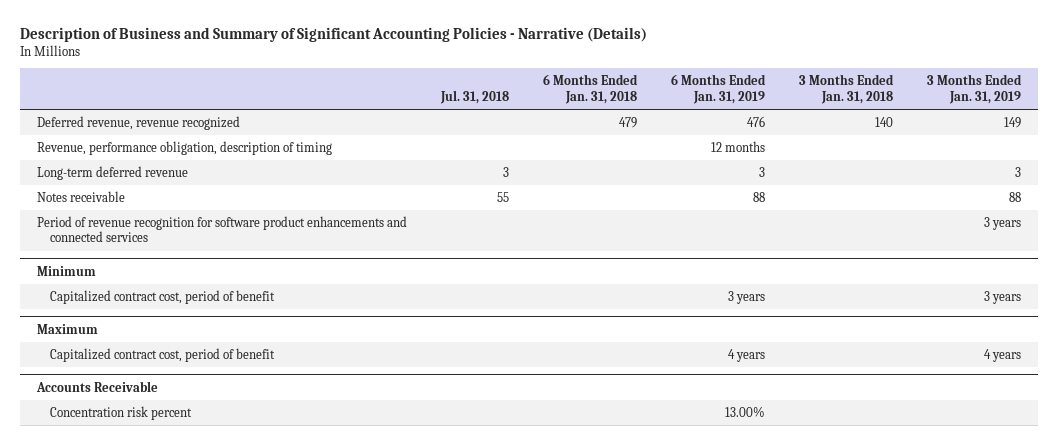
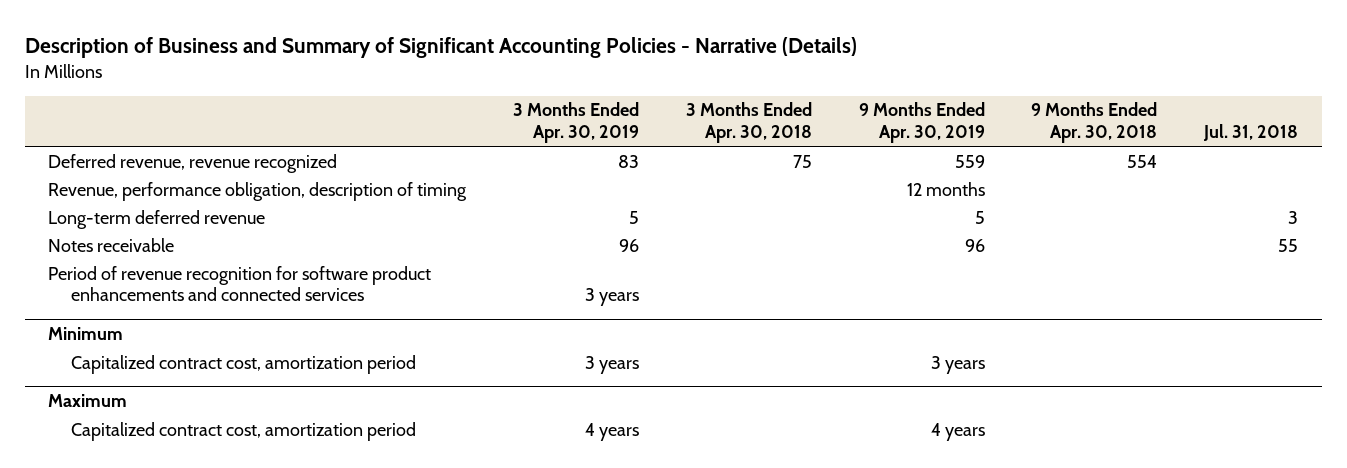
[542,74,638,104] 6 Months Ended Jan. 31, 2018 -> none
[670,74,766,104] 6 Months Ended Jan. 31, 2019 -> none
[798,74,894,104] 3 Months Ended Jan. 31, 2018 -> none
[926,74,1022,104] 3 Months Ended Jan. 31, 2019 -> none
none -> [513,102,640,144] 3 Months Ended Apr. 30, 2019
none -> [685,102,812,144] 3 Months Ended Apr. 30, 2018
none -> [858,102,985,144] 9 Months Ended Apr. 30, 2019
none -> [1031,102,1158,144] 9 Months Ended Apr. 30, 2018
[49,289,275,304] Capitalized contract cost, period of benefit -> [71,354,417,374] Capitalized contract cost, amortization period
[36,380,159,392] Accounts Receivable -> none
[49,405,192,420] Concentration risk percent -> none
[49,347,275,362] Capitalized contract cost, period of benefit -> [71,421,417,441] Capitalized contract cost, amortization period

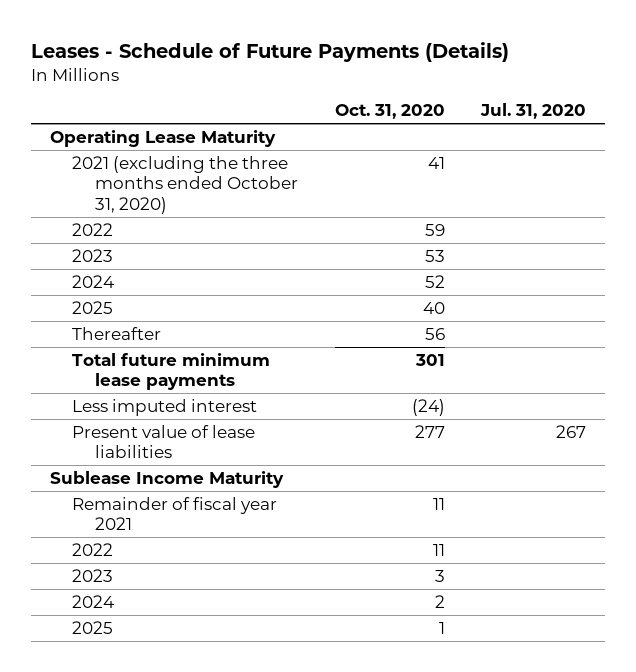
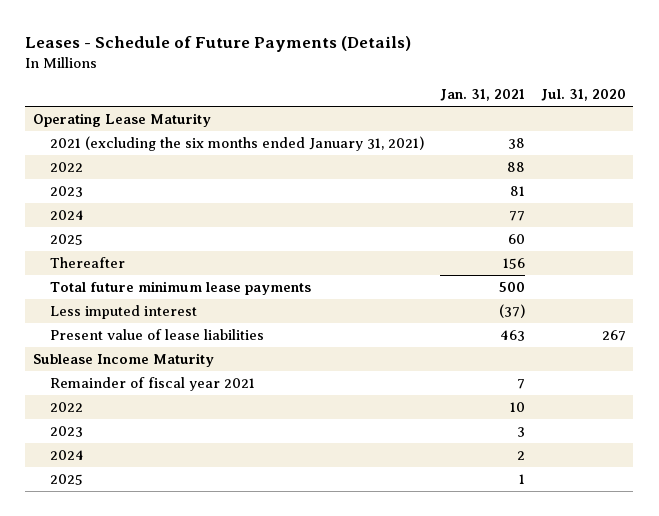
[334,104,445,120] Oct. 31, 2020 -> none
none -> [439,89,525,102] Jan. 31, 2021
[72,155,298,214] 2021 (excluding the three months ended October 31, 2020) -> [50,136,425,152] 2021 (excluding the six months ended January 31, 2021)

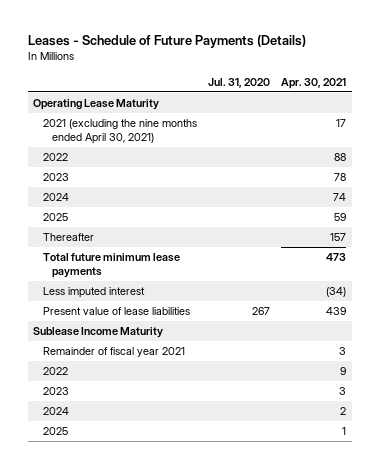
[439,89,525,102] Jan. 31, 2021 -> none
none -> [281,77,347,89] Apr. 30, 2021
[50,136,425,152] 2021 (excluding the six months ended January 31, 2021) -> [42,119,197,144] 2021 (excluding the nine months ended April 30, 2021)

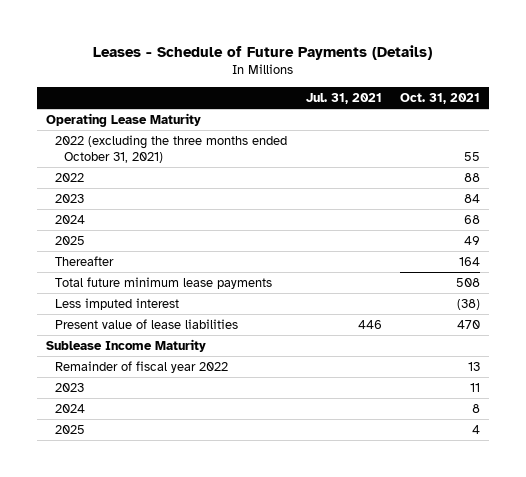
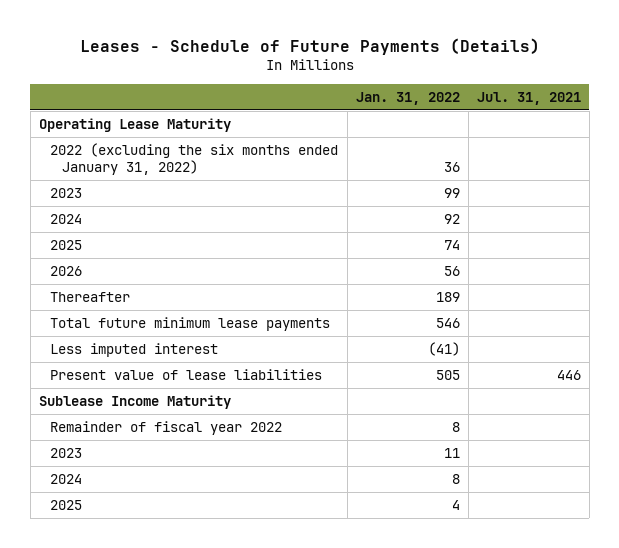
[399,92,480,104] Oct. 31, 2021 -> none
none -> [355,91,460,105] Jan. 31, 2022
[55,173,85,183] 2022 -> none
[55,135,288,164] 2022 (excluding the three months ended October 31, 2021) -> [50,143,339,175] 2022 (excluding the six months ended January 31, 2022)
none -> [50,266,83,277] 2026

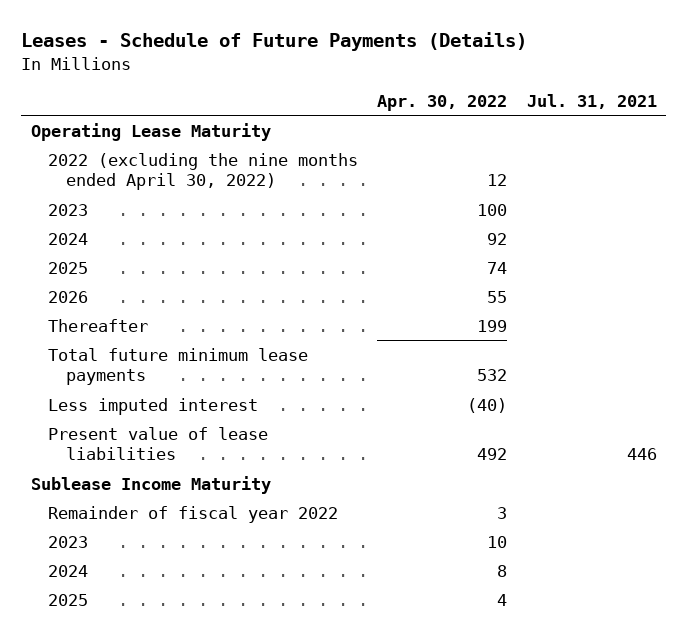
[355,91,460,105] Jan. 31, 2022 -> none
none -> [377,94,508,111] Apr. 30, 2022
[50,143,339,175] 2022 (excluding the six months ended January 31, 2022) -> [48,152,359,191] 2022 (excluding the nine months ended April 30, 2022)

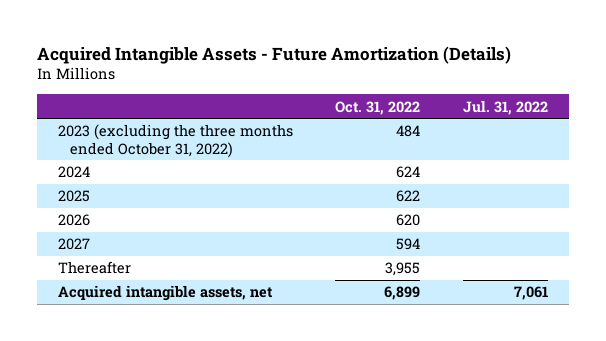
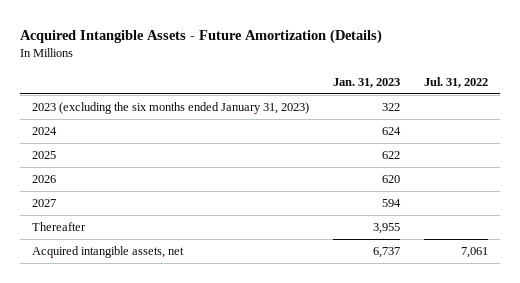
[335,100,421,115] Oct. 31, 2022 -> none
none -> [333,77,401,88] Jan. 31, 2023
[57,124,293,158] 2023 (excluding the three months ended October 31, 2022) -> [32,102,310,115] 2023 (excluding the six months ended January 31, 2023)

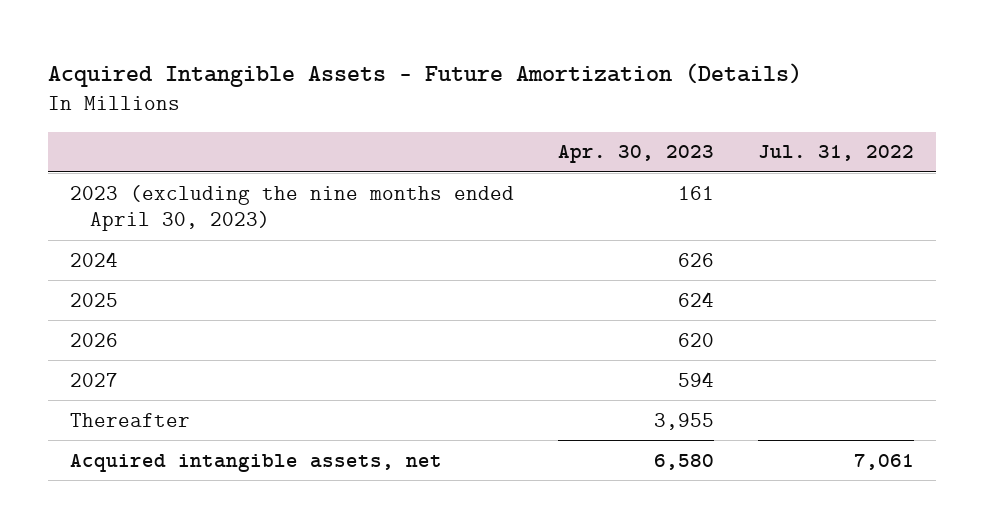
[333,77,401,88] Jan. 31, 2023 -> none
none -> [557,145,714,164] Apr. 30, 2023
[32,102,310,115] 2023 (excluding the six months ended January 31, 2023) -> [69,184,514,232] 2023 (excluding the nine months ended April 30, 2023)

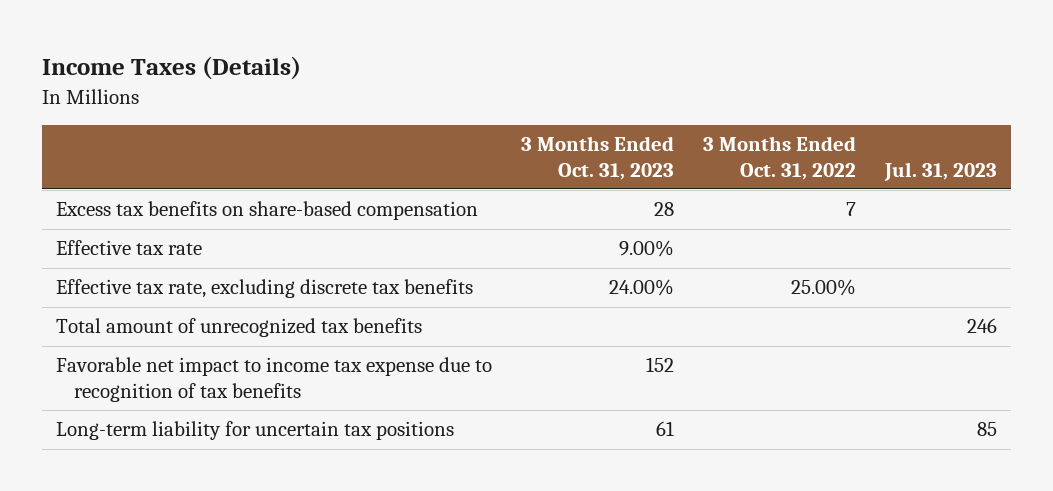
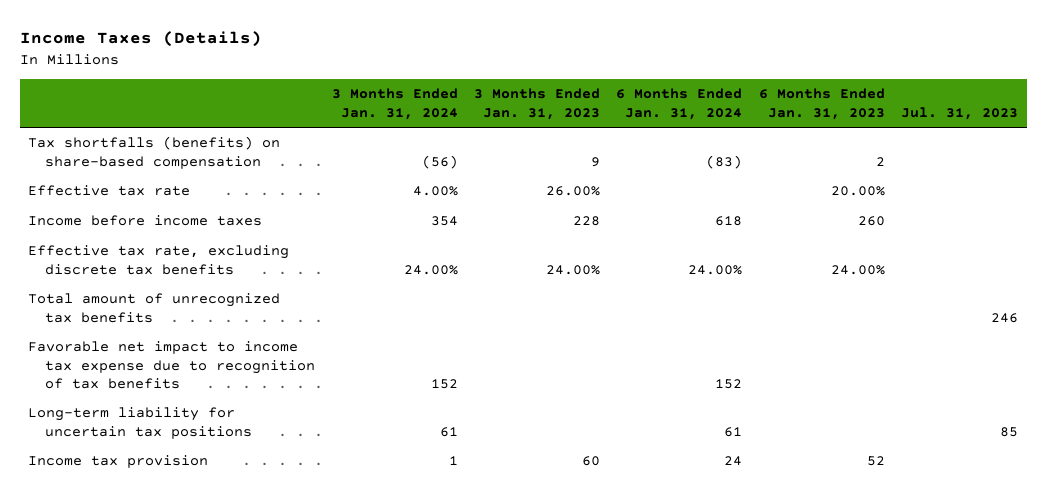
[521,136,675,180] 3 Months Ended Oct. 31, 2023 -> none
[702,136,856,180] 3 Months Ended Oct. 31, 2022 -> none
none -> [331,88,458,120] 3 Months Ended Jan. 31, 2024
none -> [474,88,601,120] 3 Months Ended Jan. 31, 2023
none -> [616,88,743,120] 6 Months Ended Jan. 31, 2024
none -> [758,88,885,120] 6 Months Ended Jan. 31, 2023
[56,201,479,221] Excess tax benefits on share-based compensation -> [27,136,280,169] Tax shortfalls (benefits) on share-based compensation
none -> [27,215,262,227] Income before income taxes
none -> [27,455,208,469] Income tax provision

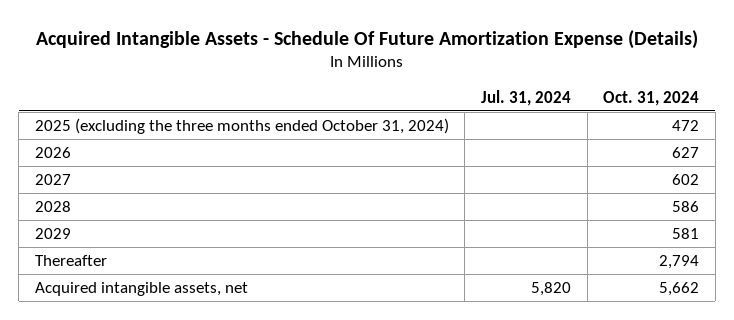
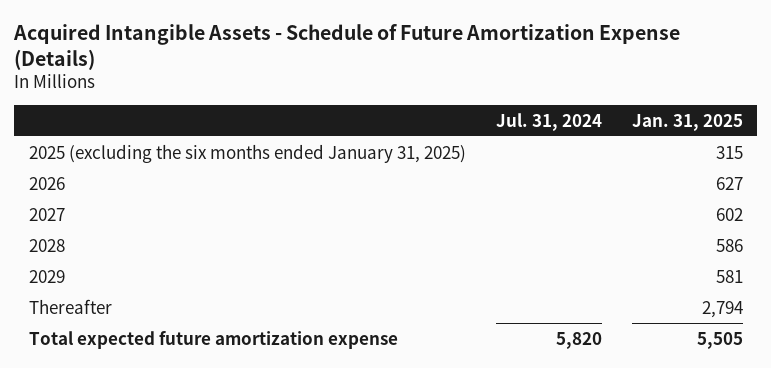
[35,29,698,49] Acquired Intangible Assets - Schedule Of Future Amortization Expense (Details) -> [12,23,680,70] Acquired Intangible Assets - Schedule of Future Amortization Expense (Details)
[603,90,700,106] Oct. 31, 2024 -> none
none -> [631,113,743,131] Jan. 31, 2025
[34,117,449,134] 2025 (excluding the three months ended October 31, 2024) -> [28,143,466,163] 2025 (excluding the six months ended January 31, 2025)
[34,281,248,296] Acquired intangible assets, net -> [28,330,398,349] Total expected future amortization expense

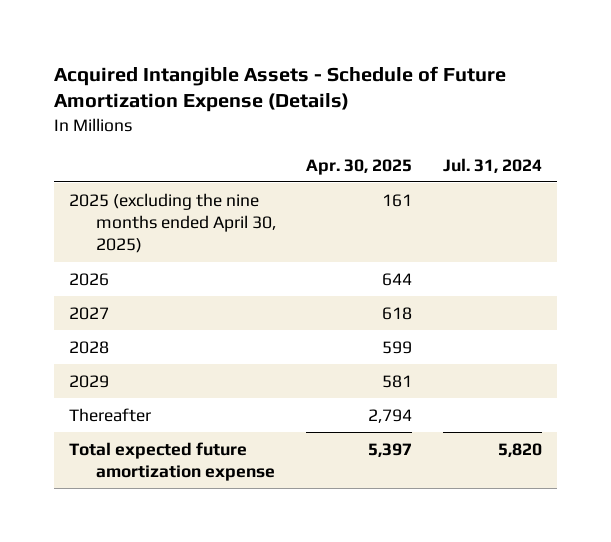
[631,113,743,131] Jan. 31, 2025 -> none
none -> [306,158,413,175] Apr. 30, 2025
[28,143,466,163] 2025 (excluding the six months ended January 31, 2025) -> [69,192,276,254] 2025 (excluding the nine months ended April 30, 2025)

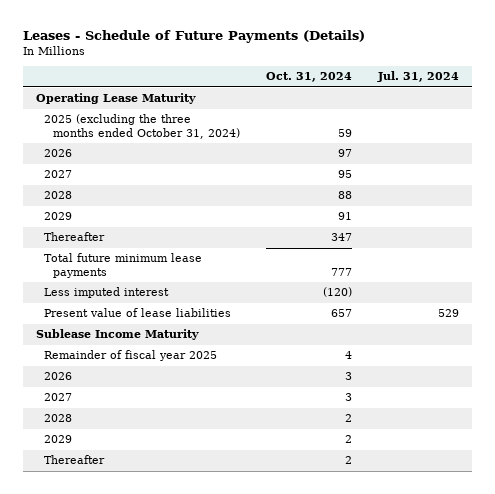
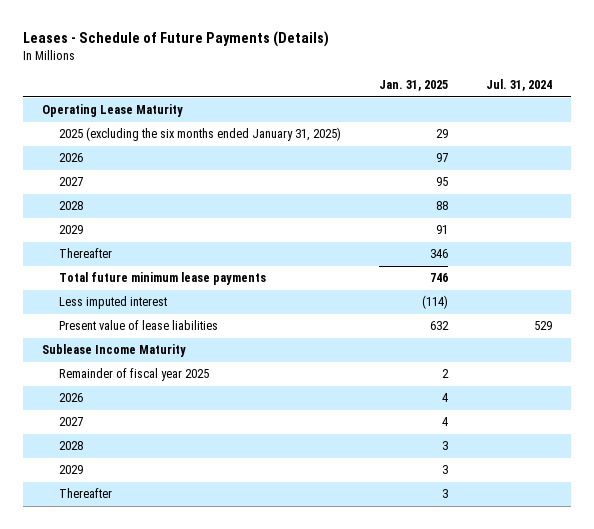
[265,72,352,83] Oct. 31, 2024 -> none
none -> [378,80,448,92] Jan. 31, 2025
[44,114,240,139] 2025 (excluding the three months ended October 31, 2024) -> [58,127,341,142] 2025 (excluding the six months ended January 31, 2025)

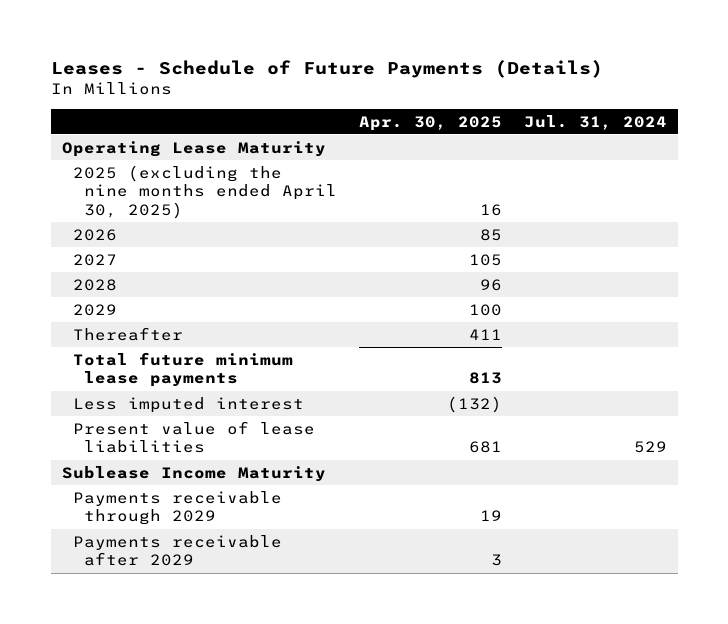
[378,80,448,92] Jan. 31, 2025 -> none
none -> [358,115,502,131] Apr. 30, 2025
[58,127,341,142] 2025 (excluding the six months ended January 31, 2025) -> [72,164,337,219] 2025 (excluding the nine months ended April 30, 2025)
[58,368,209,382] Remainder of fiscal year 2025 -> none
[58,393,83,403] 2026 -> none
[58,417,83,427] 2027 -> none
[58,441,83,451] 2028 -> none
[58,465,83,475] 2029 -> none
none -> [72,490,282,526] Payments receivable through 2029
[58,488,112,499] Thereafter -> [72,534,282,567] Payments receivable after 2029

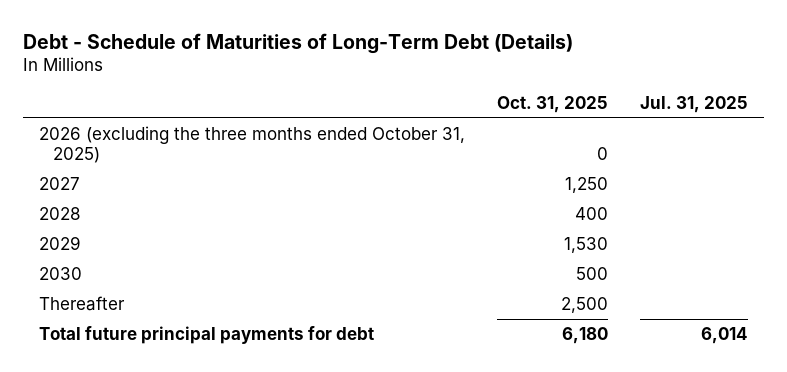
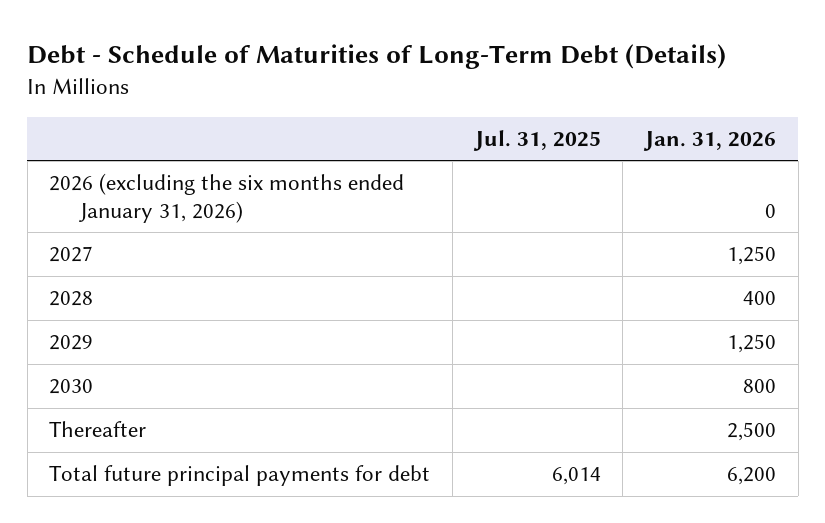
[496,96,608,114] Oct. 31, 2025 -> none
none -> [643,130,777,151] Jan. 31, 2026
[38,125,465,164] 2026 (excluding the three months ended October 31, 2025) -> [49,173,405,224] 2026 (excluding the six months ended January 31, 2026)

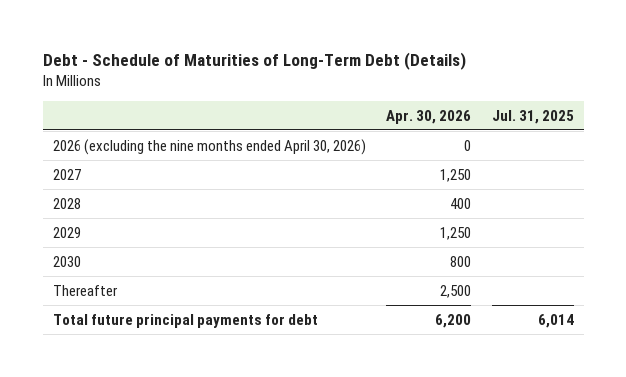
[643,130,777,151] Jan. 31, 2026 -> none
none -> [386,109,472,124] Apr. 30, 2026
[49,173,405,224] 2026 (excluding the six months ended January 31, 2026) -> [52,138,366,155] 2026 (excluding the nine months ended April 30, 2026)

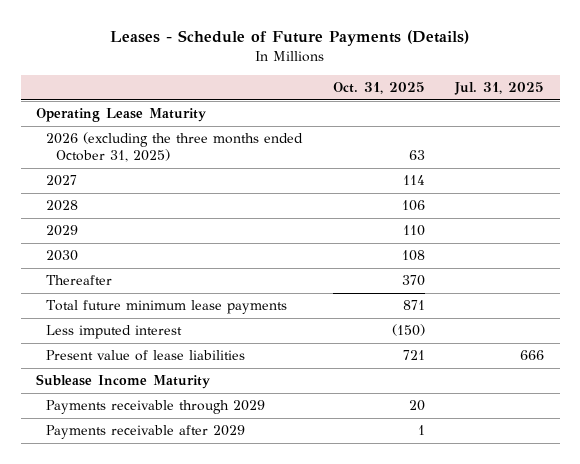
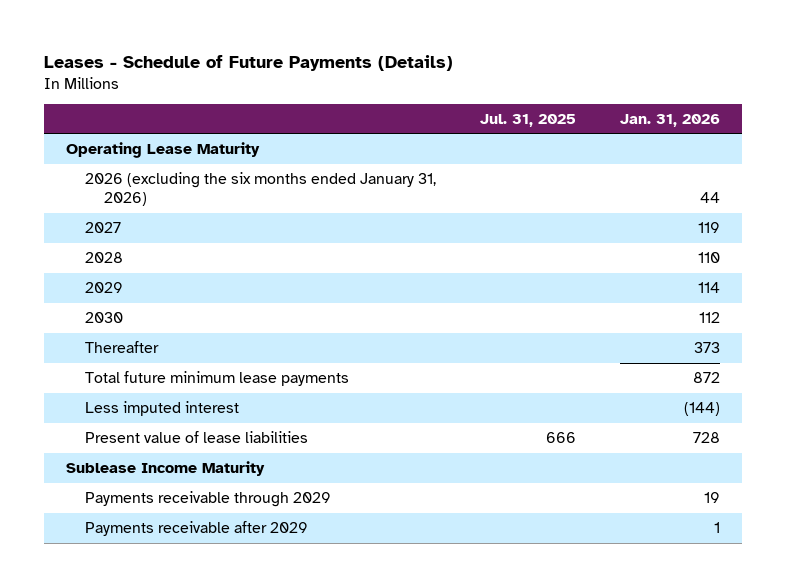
[332,82,425,95] Oct. 31, 2025 -> none
none -> [620,113,721,127] Jan. 31, 2026
[45,132,303,163] 2026 (excluding the three months ended October 31, 2025) -> [85,171,437,207] 2026 (excluding the six months ended January 31, 2026)

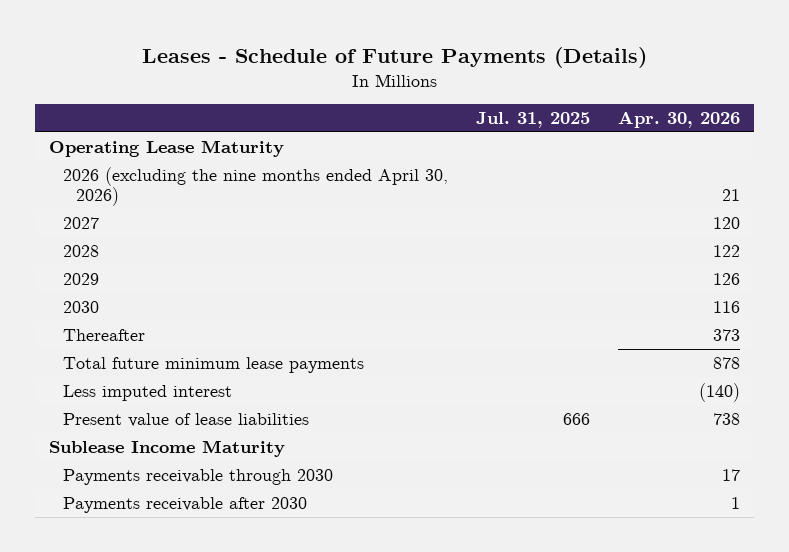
[620,113,721,127] Jan. 31, 2026 -> none
none -> [618,111,741,129] Apr. 30, 2026
[85,171,437,207] 2026 (excluding the six months ended January 31, 2026) -> [62,166,448,207] 2026 (excluding the nine months ended April 30, 2026)
[85,490,332,507] Payments receivable through 2029 -> [62,468,333,485] Payments receivable through 2030
[85,520,309,536] Payments receivable after 2029 -> [62,496,307,513] Payments receivable after 2030

